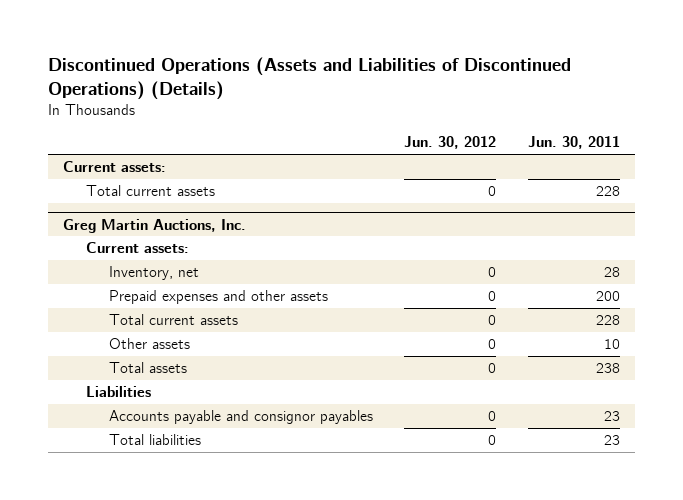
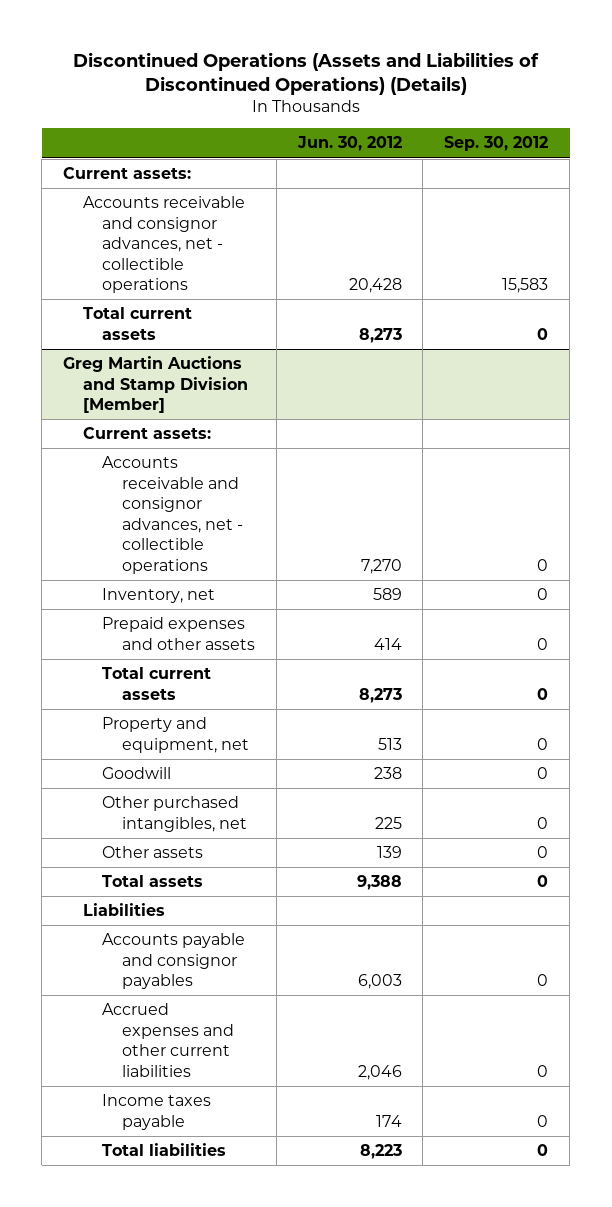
[527,136,620,150] Jun. 30, 2011 -> none
none -> [444,136,549,152] Sep. 30, 2012
[63,218,247,233] Greg Martin Auctions, Inc. -> none
none -> [82,196,245,294] Accounts receivable and consignor advances, net - collectible operations
[488,186,497,197] 0 -> [358,327,402,343] 8,273
none -> [63,356,248,414] Greg Martin Auctions and Stamp Division [Member]
none -> [102,456,243,574] Accounts receivable and consignor advances, net - collectible operations
[488,267,497,278] 0 -> [372,588,402,601] 589
[488,291,497,302] 0 -> [373,637,402,650] 414
[488,315,497,326] 0 -> [358,687,402,703] 8,273
none -> [102,717,249,753] Property and equipment, net
none -> [102,767,172,780] Goodwill
none -> [102,796,247,832] Other purchased intangibles, net
[488,339,497,350] 0 -> [376,846,402,859] 139
[488,363,497,374] 0 -> [356,875,402,891] 9,388
[488,411,497,422] 0 -> [357,974,402,990] 6,003
none -> [102,1003,234,1077] Accrued expenses and other current liabilities
none -> [102,1094,212,1130] Income taxes payable
[488,435,497,446] 0 -> [359,1144,402,1160] 8,223

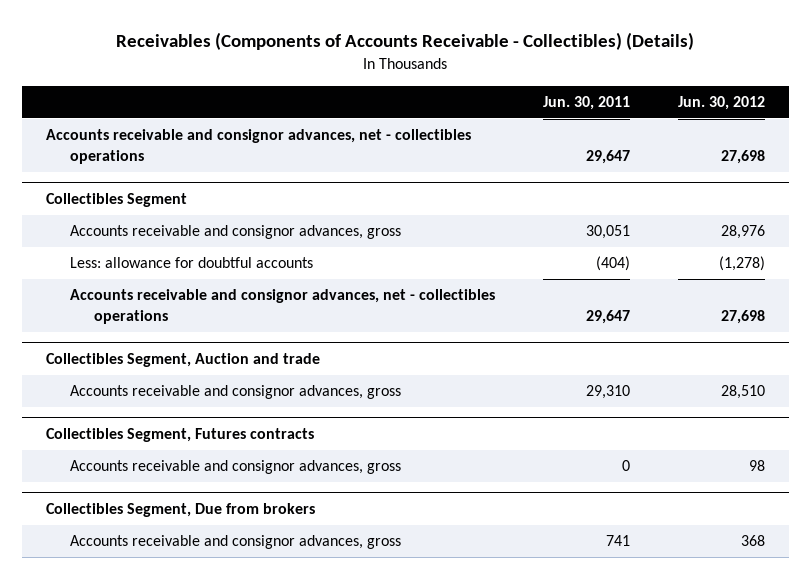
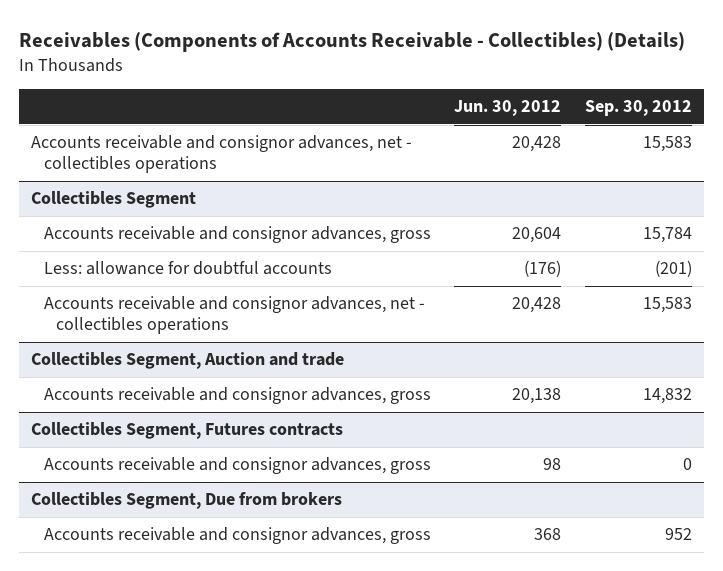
[542,96,630,111] Jun. 30, 2011 -> none
none -> [584,100,692,117] Sep. 30, 2012
[720,149,765,164] 27,698 -> [512,136,562,153] 20,428
[720,225,765,240] 28,976 -> [512,227,562,244] 20,604
[718,256,765,272] (1,278) -> [524,260,562,278] (176)
[720,309,765,324] 27,698 -> [512,297,562,314] 20,428
[720,385,765,400] 28,510 -> [512,388,562,405] 20,138

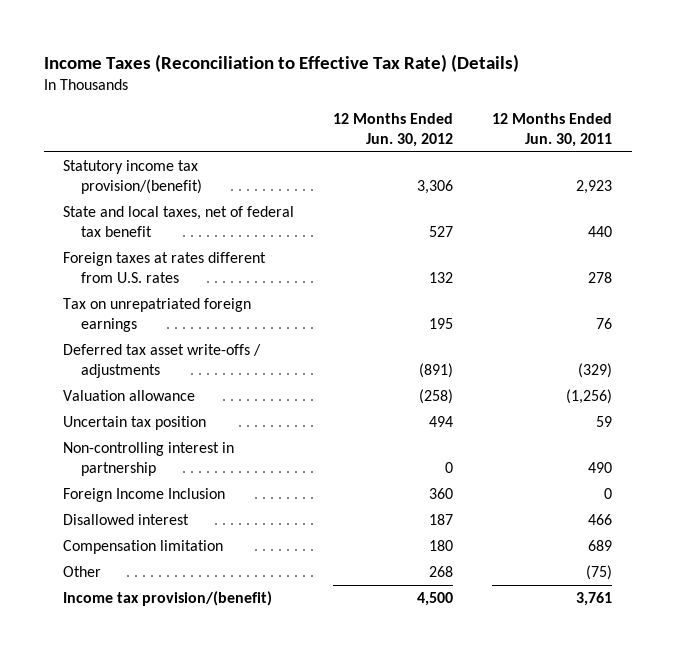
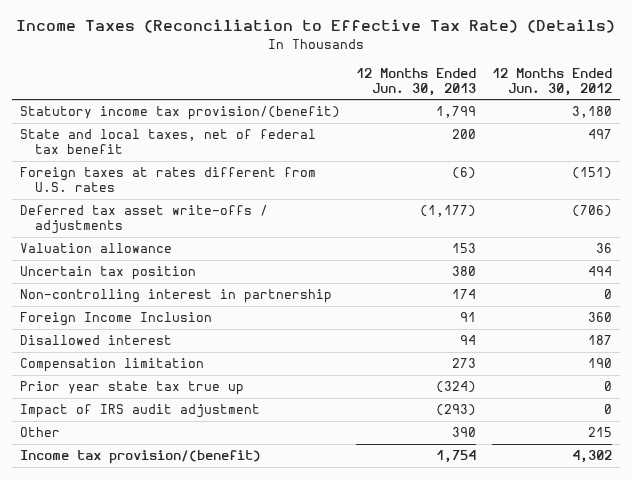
[492,113,613,148] 12 Months Ended Jun. 30, 2011 -> none
none -> [356,67,477,96] 12 Months Ended Jun. 30, 2013
[63,298,252,333] Tax on unrepatriated foreign earnings -> none
[417,180,454,195] 3,306 -> [572,106,613,119] 3,180
[429,226,454,238] 527 -> [588,129,613,140] 497
[429,272,454,284] 132 -> [572,167,613,180] (151)
[419,363,454,379] (891) -> [572,205,613,218] (706)
[419,389,454,405] (258) -> [596,243,613,254] 36
[429,540,454,552] 180 -> [588,358,613,369] 190
none -> [19,381,244,396] Prior year state tax true up
none -> [19,404,260,419] Impact of IRS audit adjustment
[429,566,454,578] 268 -> [588,427,613,438] 215
[417,592,454,607] 4,500 -> [572,450,613,464] 4,302

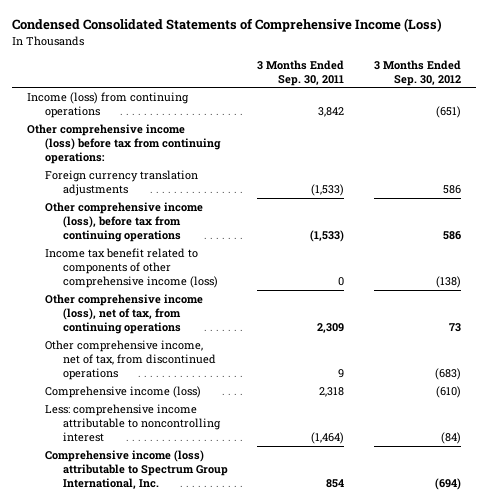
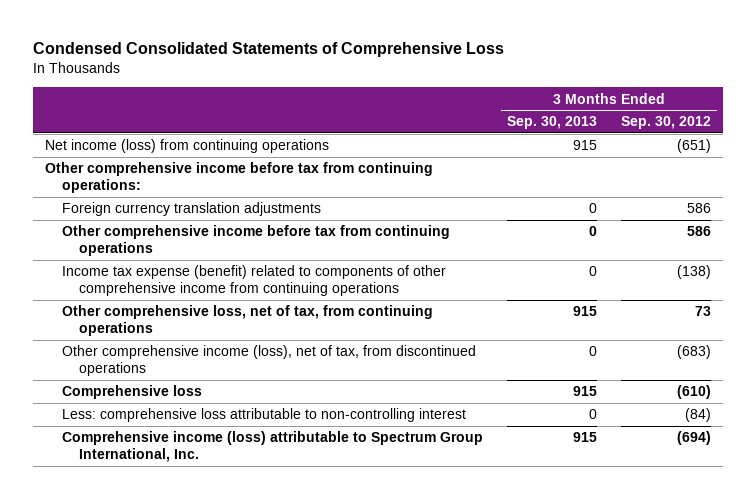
[12,18,443,33] Condensed Consolidated Statements of Comprehensive Income (Loss) -> [32,42,504,58] Condensed Consolidated Statements of Comprehensive Loss
[257,59,345,86] 3 Months Ended Sep. 30, 2011 -> none
none -> [506,116,597,130] Sep. 30, 2013
[26,91,189,118] Income (loss) from continuing operations -> [44,139,329,154] Net income (loss) from continuing operations
[26,123,221,164] Other comprehensive income (loss) before tax from continuing operations: -> [44,162,433,194] Other comprehensive income before tax from continuing operations:
[44,201,203,242] Other comprehensive income (loss), before tax from continuing operations -> [61,225,450,257] Other comprehensive income before tax from continuing operations
[44,247,218,288] Income tax benefit related to components of other comprehensive income (loss) -> [61,265,446,297] Income tax expense (benefit) related to components of other comprehensive income from continuing operations
[44,293,203,334] Other comprehensive income (loss), net of tax, from continuing operations -> [61,305,433,337] Other comprehensive loss, net of tax, from continuing operations
[44,339,216,380] Other comprehensive income, net of tax, from discontinued operations -> [61,345,476,377] Other comprehensive income (loss), net of tax, from discontinued operations
[44,385,201,398] Comprehensive income (loss) -> [61,385,202,400] Comprehensive loss
[44,403,221,442] Less: comprehensive income attributable to noncontrolling interest -> [61,408,466,423] Less: comprehensive loss attributable to non-controlling interest

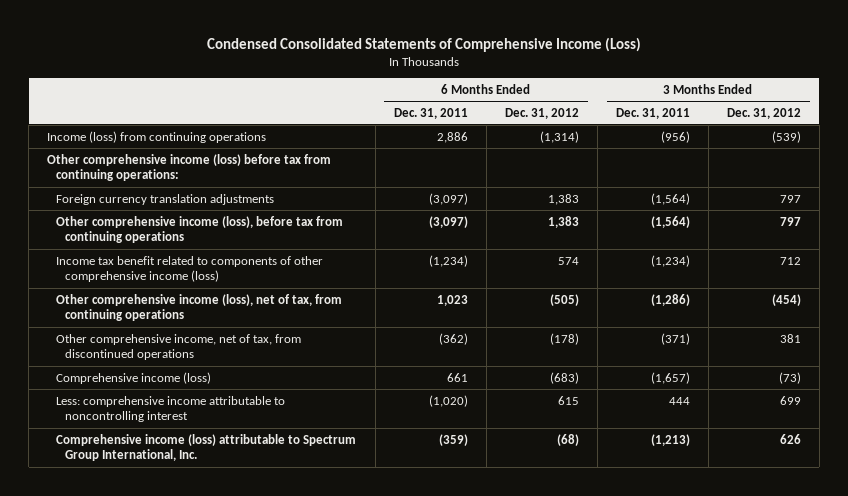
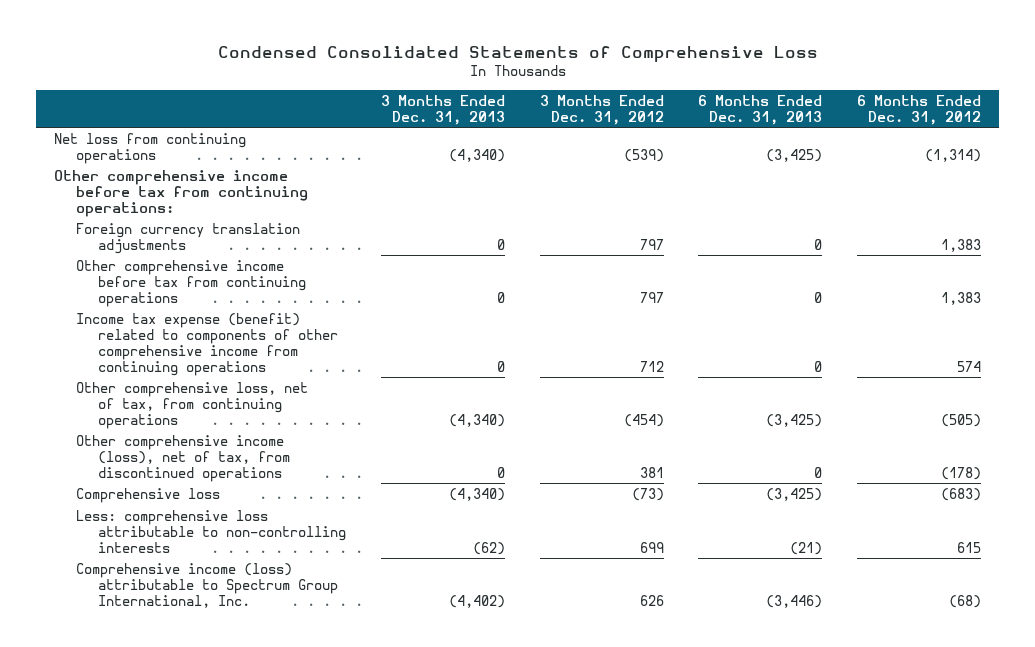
[207,36,642,52] Condensed Consolidated Statements of Comprehensive Income (Loss) -> [217,45,818,62] Condensed Consolidated Statements of Comprehensive Loss
[393,107,468,119] Dec. 31, 2011 -> none
[615,107,690,119] Dec. 31, 2011 -> none
none -> [380,94,505,125] 3 Months Ended Dec. 31, 2013
none -> [698,94,823,125] 6 Months Ended Dec. 31, 2013
[47,130,267,143] Income (loss) from continuing operations -> [53,132,246,164] Net loss from continuing operations
[47,153,332,182] Other comprehensive income (loss) before tax from continuing operations: -> [53,169,308,217] Other comprehensive income before tax from continuing operations:
[56,215,344,244] Other comprehensive income (loss), before tax from continuing operations -> [75,259,306,307] Other comprehensive income before tax from continuing operations
[56,255,324,283] Income tax benefit related to components of other comprehensive income (loss) -> [75,312,338,376] Income tax expense (benefit) related to components of other comprehensive income from continuing operations
[56,293,343,322] Other comprehensive income (loss), net of tax, from continuing operations -> [75,381,308,429] Other comprehensive loss, net of tax, from continuing operations
[56,333,302,361] Other comprehensive income, net of tax, from discontinued operations -> [75,434,290,482] Other comprehensive income (loss), net of tax, from discontinued operations
[56,371,212,384] Comprehensive income (loss) -> [75,487,220,503] Comprehensive loss
[56,395,286,423] Less: comprehensive income attributable to noncontrolling interest -> [75,509,346,553] Less: comprehensive loss attributable to non-controlling interests

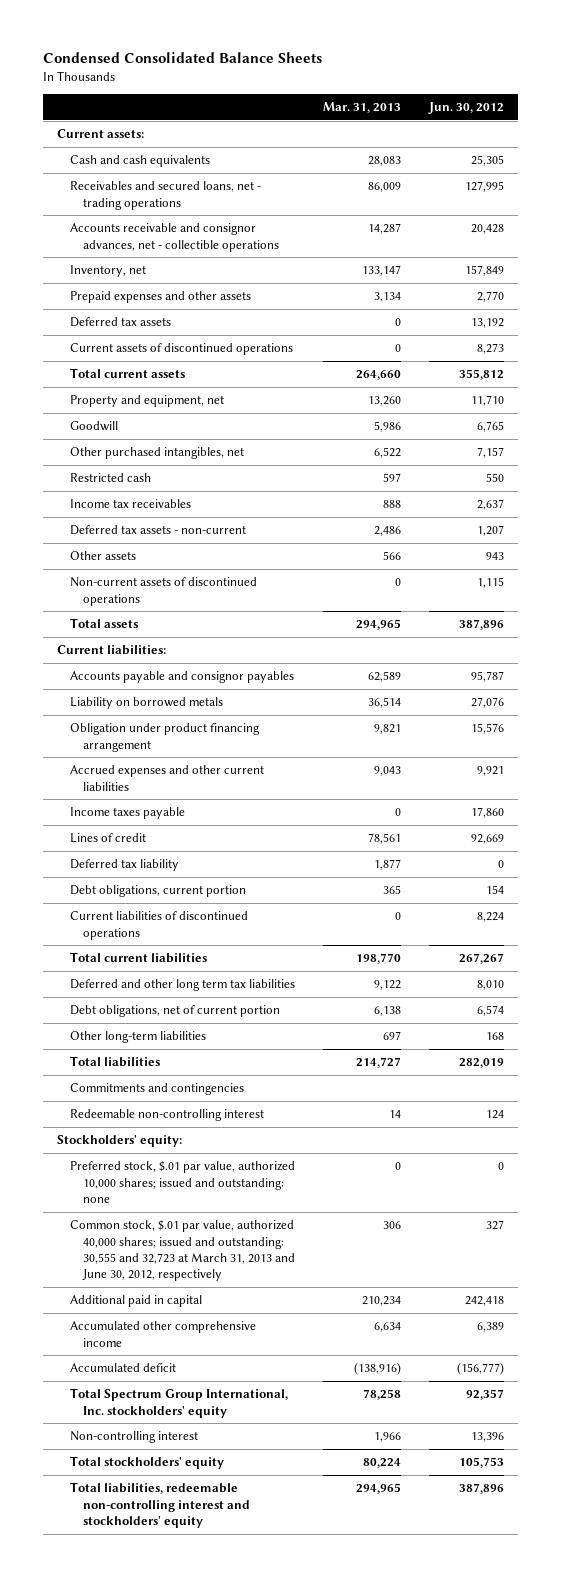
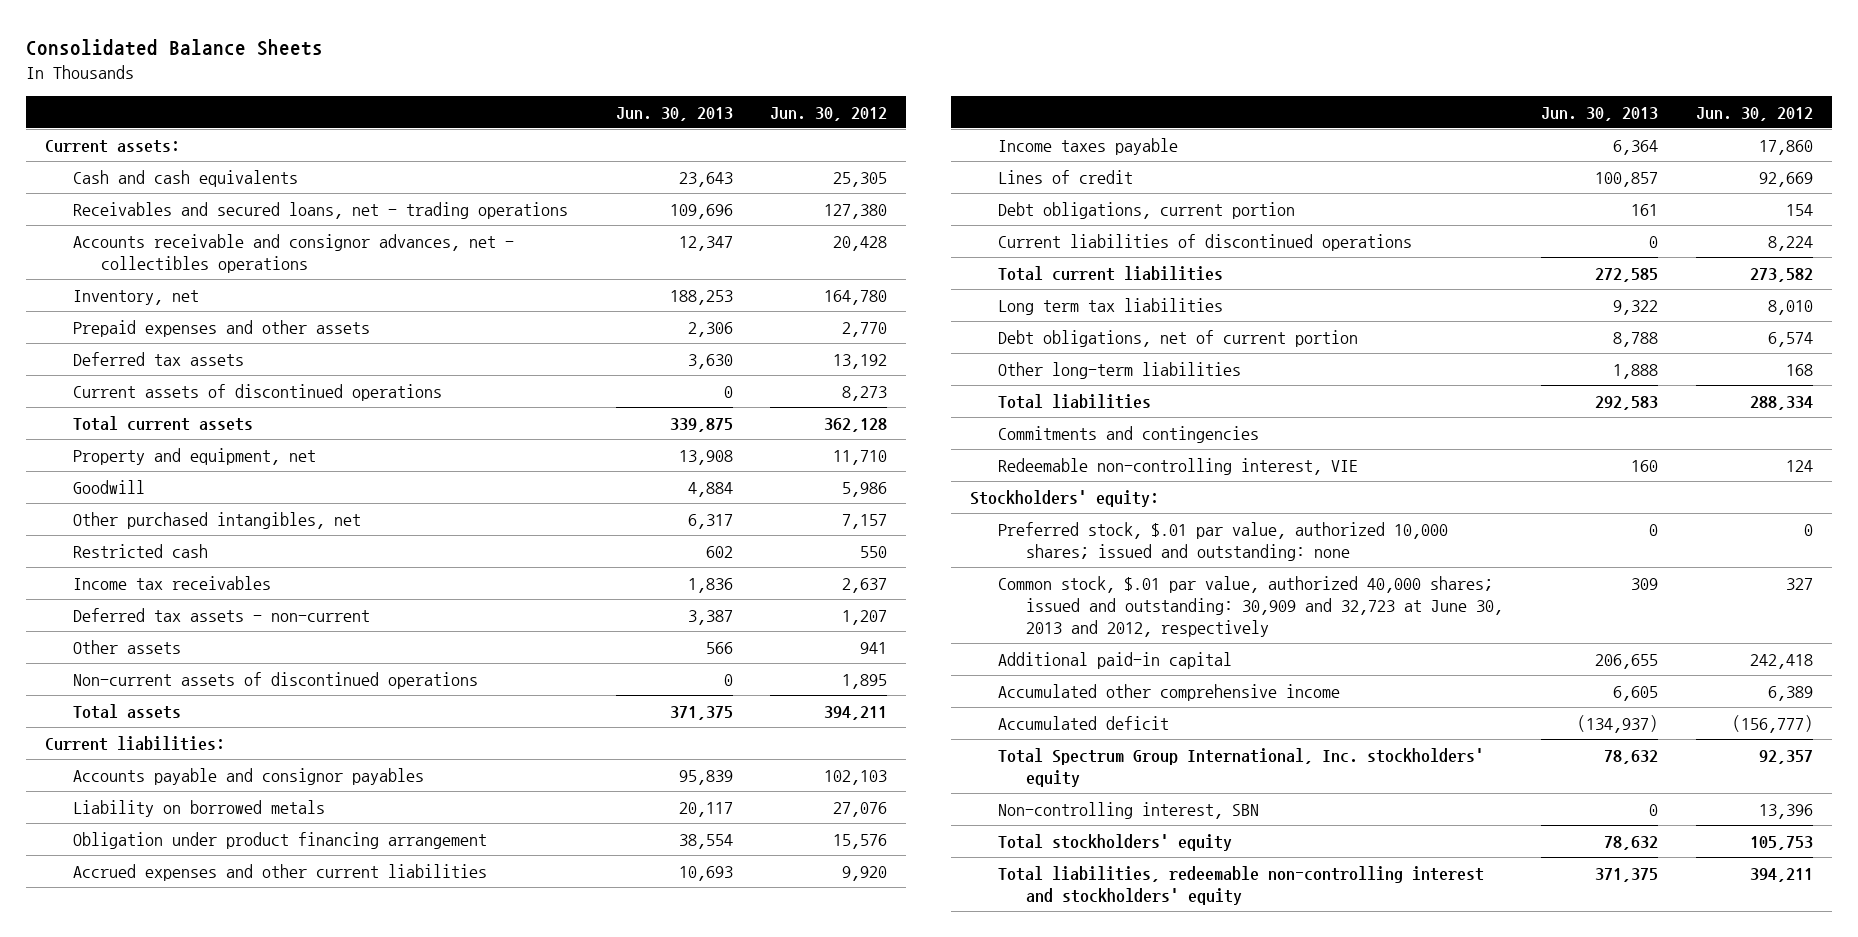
[42,51,322,63] Condensed Consolidated Balance Sheets -> [25,38,323,56] Consolidated Balance Sheets
[322,102,401,114] Mar. 31, 2013 -> none
none -> [615,106,733,121] Jun. 30, 2013
[465,181,505,193] 127,995 -> [824,203,888,219] 127,380
[69,223,279,252] Accounts receivable and consignor advances, net - collectible operations -> [72,233,514,273] Accounts receivable and consignor advances, net - collectibles operations
[465,265,505,277] 157,849 -> [824,289,888,305] 164,780
[459,369,505,381] 355,812 -> [824,417,888,432] 362,128
[477,421,505,433] 6,765 -> [842,481,888,497] 5,986
[486,552,505,561] 943 -> [860,641,888,654] 941
[477,577,505,589] 1,115 -> [842,673,888,689] 1,895
[459,619,505,631] 387,896 -> [824,705,888,720] 394,211
[471,671,505,683] 95,787 -> [824,769,888,785] 102,103
[477,766,505,777] 9,921 -> [842,865,888,881] 9,920
[69,859,179,872] Deferred tax liability -> none
[459,953,505,965] 267,267 -> [1749,267,1813,282] 273,582
[69,979,295,992] Deferred and other long term tax liabilities -> [998,297,1224,315] Long term tax liabilities
[459,1058,505,1069] 282,019 -> [1749,395,1813,410] 288,334
[69,1109,264,1122] Redeemable non-controlling interest -> [998,457,1359,475] Redeemable non-controlling interest, VIE
[69,1220,295,1282] Common stock, $.01 par value, authorized 40,000 shares; issued and outstanding: 30,555 and 32,723 at March 31, 2013 and June 30, 2012, respectively -> [998,575,1504,638] Common stock, $.01 par value, authorized 40,000 shares; issued and outstanding: 30,909 and 32,723 at June 30, 2013 and 2012, respectively
[69,1295,202,1308] Additional paid in capital -> [998,651,1233,669] Additional paid-in capital
[69,1431,198,1444] Non-controlling interest -> [998,801,1260,819] Non-controlling interest, SBN
[459,1483,505,1495] 387,896 -> [1749,867,1813,882] 394,211

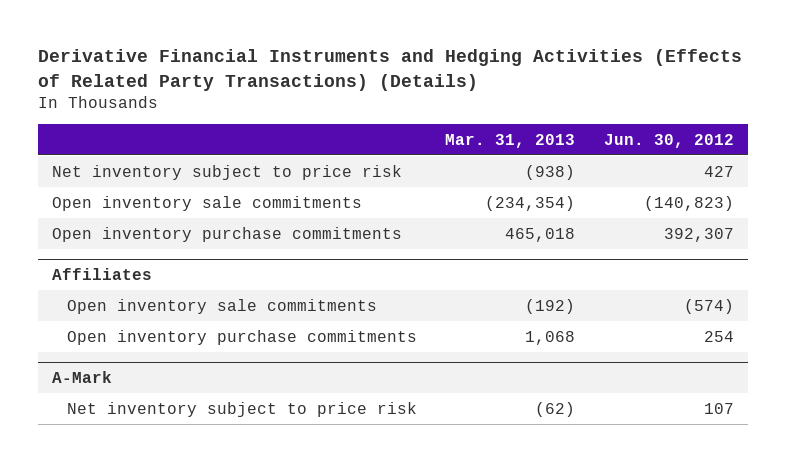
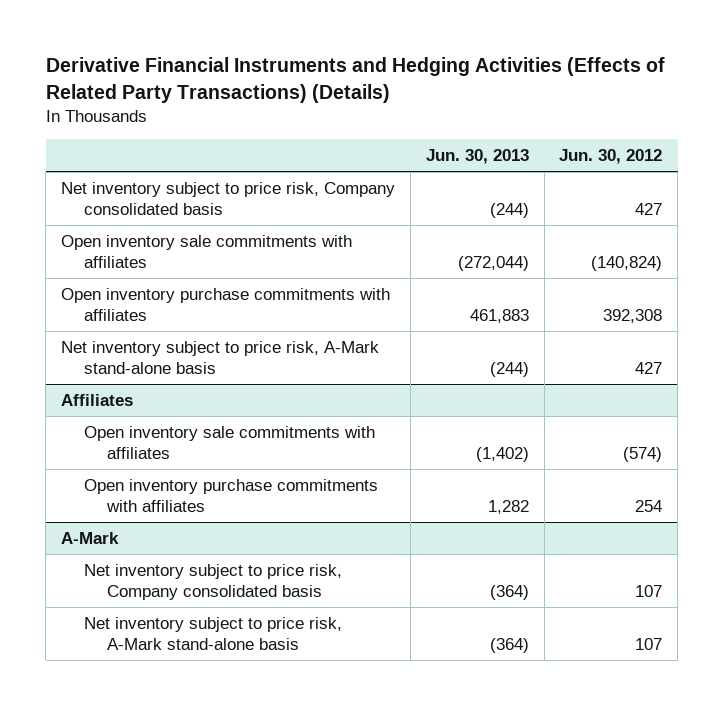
[445,133,576,148] Mar. 31, 2013 -> none
none -> [425,148,529,164] Jun. 30, 2013
[51,164,402,180] Net inventory subject to price risk -> [61,181,396,216] Net inventory subject to price risk, Company consolidated basis
[51,195,362,211] Open inventory sale commitments -> [61,234,353,269] Open inventory sale commitments with affiliates
[643,195,734,211] (140,823) -> [591,256,663,272] (140,824)
[51,226,402,242] Open inventory purchase commitments -> [61,287,391,322] Open inventory purchase commitments with affiliates
[663,227,734,242] 392,307 -> [603,309,663,324] 392,308
none -> [61,340,380,375] Net inventory subject to price risk, A-Mark stand-alone basis
[67,298,378,314] Open inventory sale commitments -> [84,425,376,460] Open inventory sale commitments with affiliates
[67,329,418,345] Open inventory purchase commitments -> [84,478,379,513] Open inventory purchase commitments with affiliates
[67,401,418,417] Net inventory subject to price risk -> [84,563,343,601] Net inventory subject to price risk, Company consolidated basis
none -> [84,616,343,651] Net inventory subject to price risk, A-Mark stand-alone basis

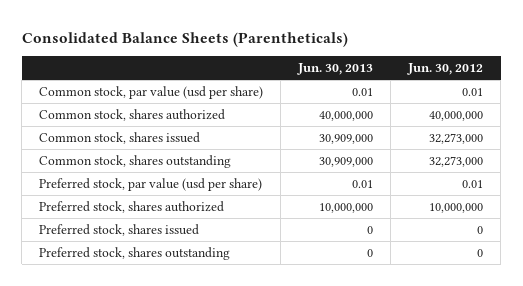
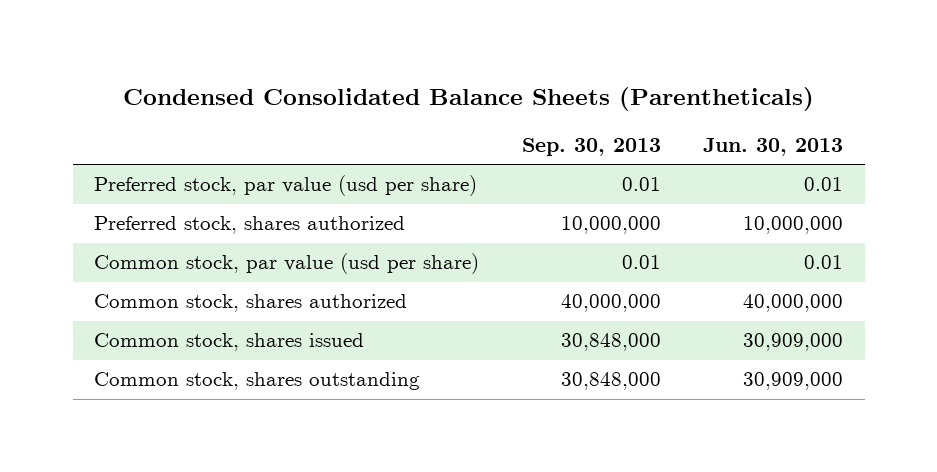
[21,31,348,47] Consolidated Balance Sheets (Parentheticals) -> [122,86,814,111] Condensed Consolidated Balance Sheets (Parentheticals)
[407,62,484,75] Jun. 30, 2012 -> none
none -> [521,137,661,156] Sep. 30, 2013
[39,177,263,191] Preferred stock, par value (usd per share) -> [93,175,477,197] Preferred stock, par value (usd per share)
[39,200,225,213] Preferred stock, shares authorized -> [93,216,405,235] Preferred stock, shares authorized
[39,223,200,236] Preferred stock, shares issued -> none
[39,246,231,260] Preferred stock, shares outstanding -> none

